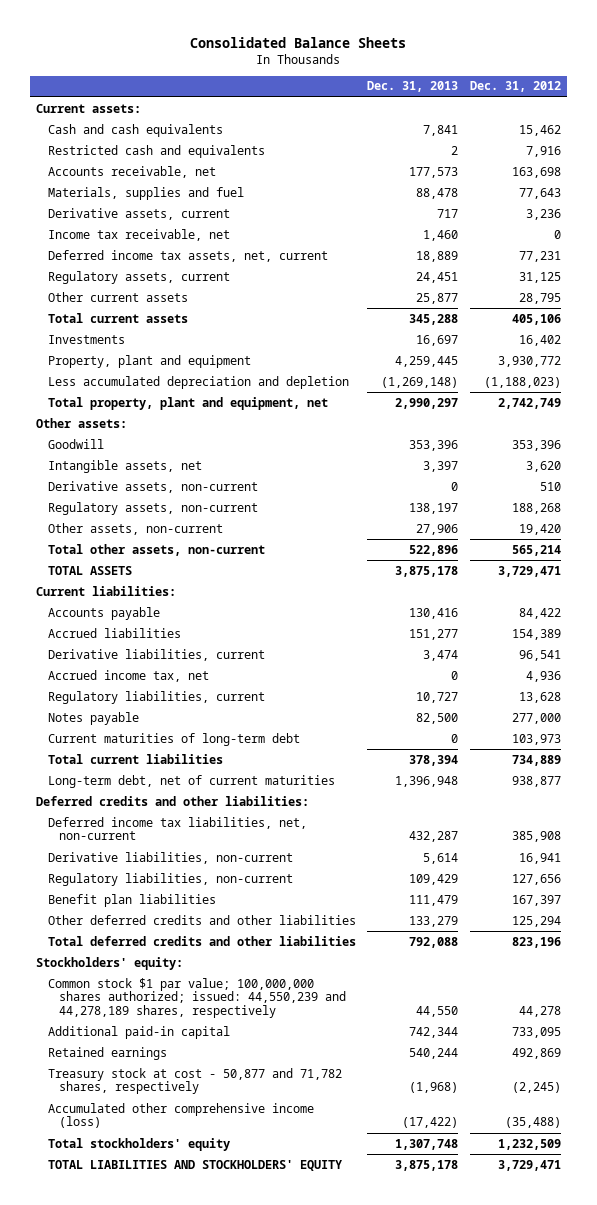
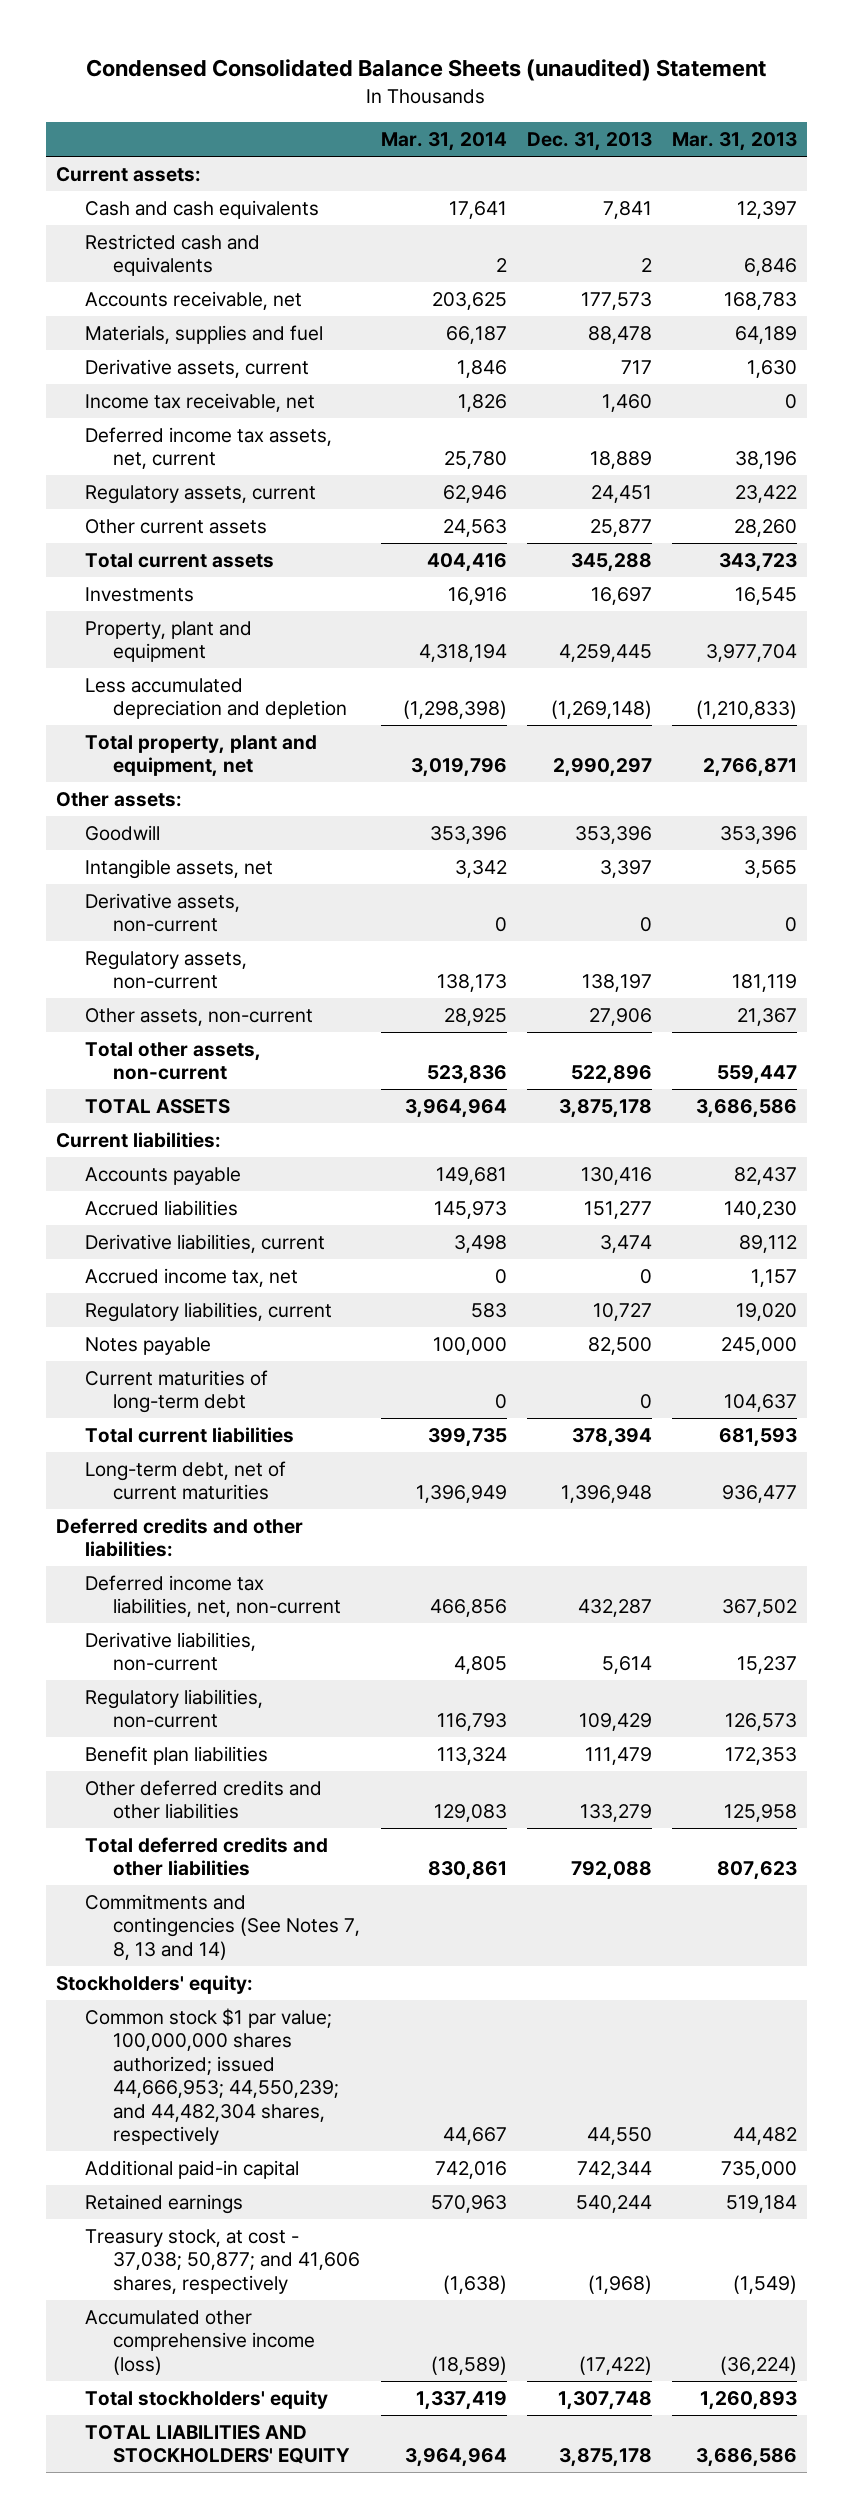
[190,36,407,48] Consolidated Balance Sheets -> [86,59,767,82] Condensed Consolidated Balance Sheets (unaudited) Statement
[470,81,562,93] Dec. 31, 2012 -> none
none -> [380,132,507,152] Mar. 31, 2014
none -> [671,132,797,152] Mar. 31, 2013
none -> [84,1893,361,1960] Commitments and contingencies (See Notes 7, 8, 13 and 14)
[47,977,347,1019] Common stock $1 par value; 100,000,000 shares authorized; issued: 44,550,239 and 44,278,189 shares, respectively -> [84,2007,340,2146] Common stock $1 par value; 100,000,000 shares authorized; issued 44,666,953; 44,550,239; and 44,482,304 shares, respectively
[47,1067,342,1095] Treasury stock at cost - 50,877 and 71,782 shares, respectively -> [84,2228,361,2294] Treasury stock, at cost - 37,038; 50,877; and 41,606 shares, respectively

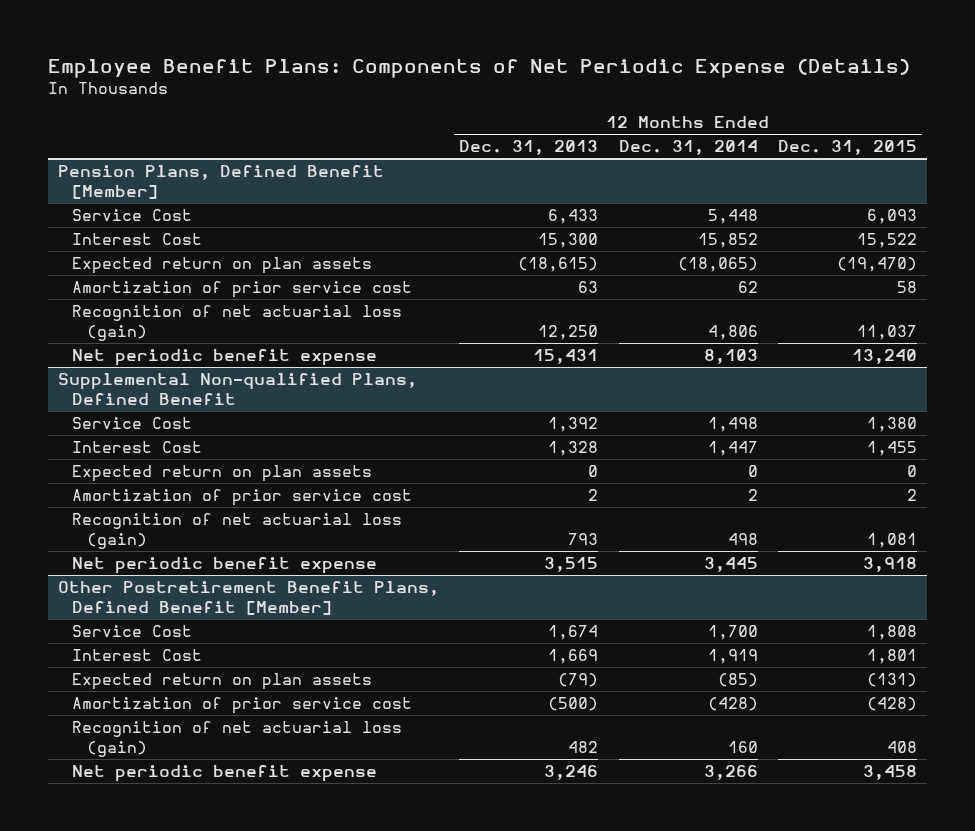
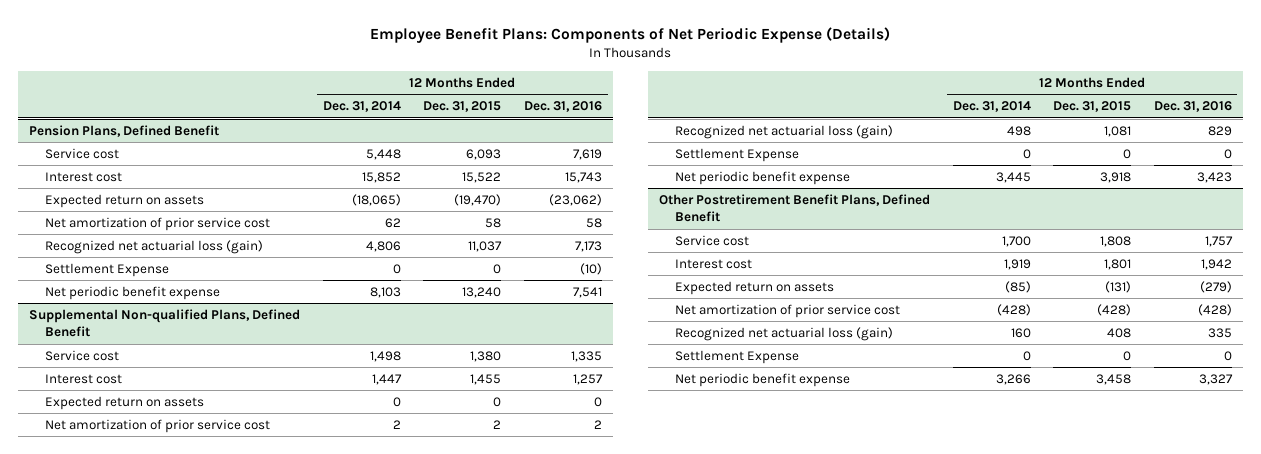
[459,140,599,156] Dec. 31, 2013 -> none
none -> [524,101,603,113] Dec. 31, 2016
[57,165,384,199] Pension Plans, Defined Benefit [Member] -> [29,124,220,137] Pension Plans, Defined Benefit
[72,209,193,222] Service Cost -> [45,147,120,159] Service cost
[72,233,203,246] Interest Cost -> [45,171,123,182] Interest cost
[72,257,373,275] Expected return on plan assets -> [45,193,205,208] Expected return on assets
[72,281,413,299] Amortization of prior service cost -> [45,216,271,231] Net amortization of prior service cost
[72,305,403,341] Recognition of net actuarial loss (gain) -> [45,239,264,254] Recognized net actuarial loss (gain)
none -> [45,262,170,277] Settlement Expense
[72,417,193,430] Service Cost -> [45,349,120,361] Service cost
[72,441,203,454] Interest Cost -> [45,373,123,384] Interest cost
[72,465,373,483] Expected return on plan assets -> [45,395,205,410] Expected return on assets
[72,489,413,507] Amortization of prior service cost -> [45,418,271,433] Net amortization of prior service cost
[72,513,403,549] Recognition of net actuarial loss (gain) -> [674,124,893,139] Recognized net actuarial loss (gain)
none -> [674,147,799,162] Settlement Expense
[57,581,439,615] Other Postretirement Benefit Plans, Defined Benefit [Member] -> [658,193,930,223] Other Postretirement Benefit Plans, Defined Benefit
[72,625,193,638] Service Cost -> [674,234,749,246] Service cost
[72,649,203,662] Interest Cost -> [674,258,752,269] Interest cost
[72,673,373,691] Expected return on plan assets -> [674,280,834,295] Expected return on assets
[72,697,413,715] Amortization of prior service cost -> [674,303,900,318] Net amortization of prior service cost
[72,721,403,757] Recognition of net actuarial loss (gain) -> [674,326,893,341] Recognized net actuarial loss (gain)
none -> [674,349,799,364] Settlement Expense

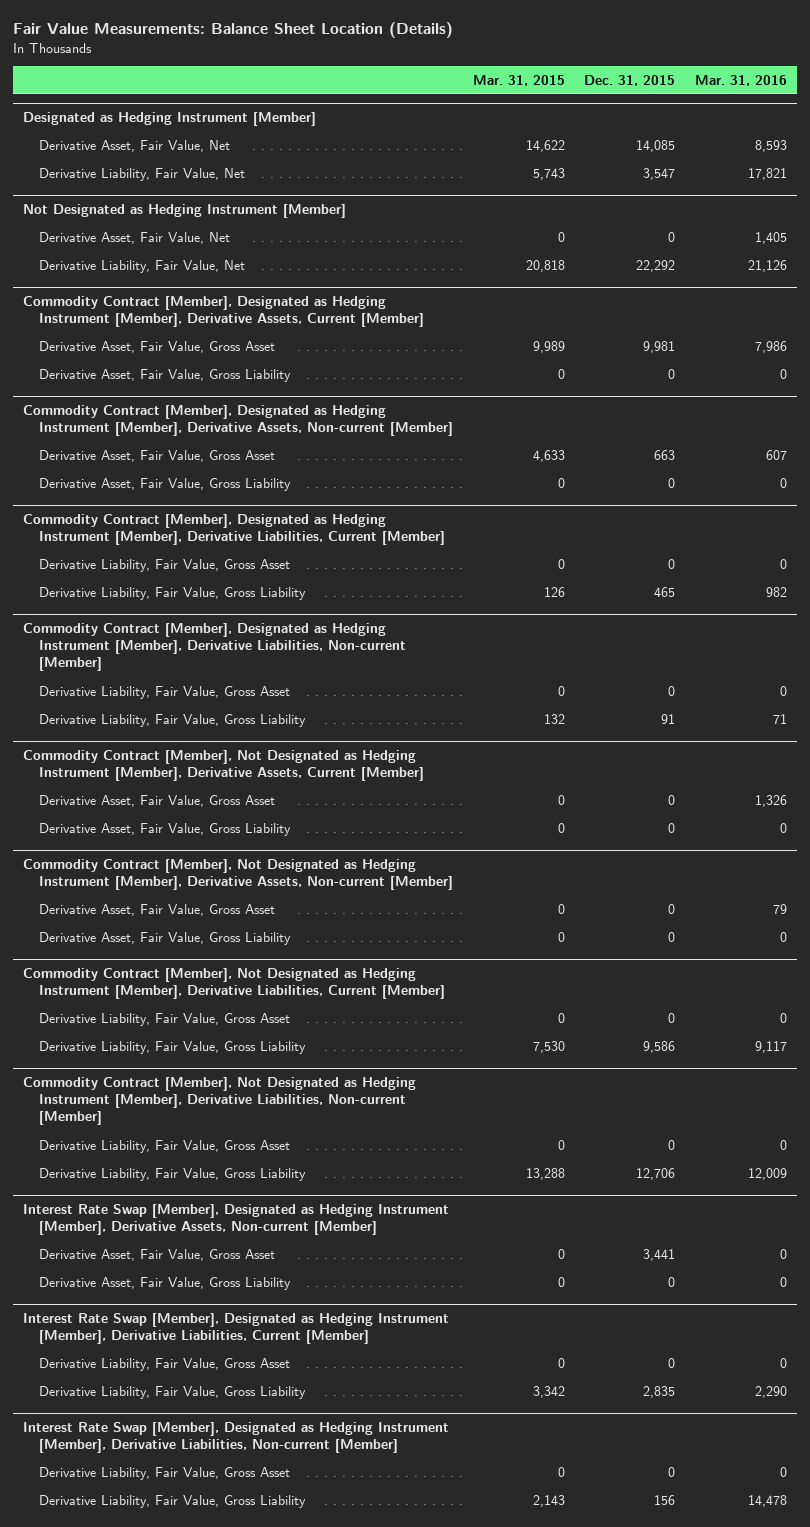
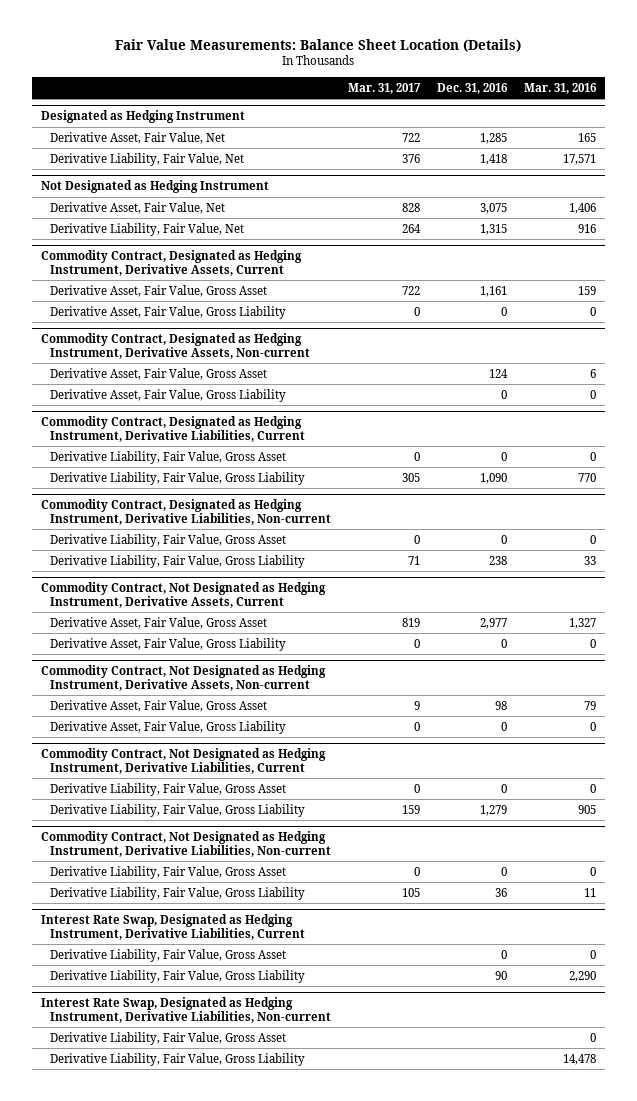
[472,74,565,86] Mar. 31, 2015 -> none
[584,74,676,86] Dec. 31, 2015 -> none
none -> [347,82,421,94] Mar. 31, 2017
none -> [437,82,509,94] Dec. 31, 2016
[22,112,316,127] Designated as Hedging Instrument [Member] -> [40,110,245,124] Designated as Hedging Instrument
[754,139,787,152] 8,593 -> [578,132,597,142] 165
[747,167,787,180] 17,821 -> [563,153,597,165] 17,571
[22,204,346,219] Not Designated as Hedging Instrument [Member] -> [40,180,269,194] Not Designated as Hedging Instrument
[754,231,787,244] 1,405 -> [569,202,597,214] 1,406
[747,259,787,272] 21,126 -> [578,223,597,233] 916
[22,296,424,328] Commodity Contract [Member], Designated as Hedging Instrument [Member], Derivative Assets, Current [Member] -> [40,250,302,276] Commodity Contract, Designated as Hedging Instrument, Derivative Assets, Current
[754,340,787,353] 7,986 -> [578,285,597,295] 159
[22,405,453,437] Commodity Contract [Member], Designated as Hedging Instrument [Member], Derivative Assets, Non-current [Member] -> [40,333,310,359] Commodity Contract, Designated as Hedging Instrument, Derivative Assets, Non-current
[765,449,787,460] 607 -> [590,368,597,378] 6
[22,514,445,546] Commodity Contract [Member], Designated as Hedging Instrument [Member], Derivative Liabilities, Current [Member] -> [40,416,305,442] Commodity Contract, Designated as Hedging Instrument, Derivative Liabilities, Current
[765,586,787,597] 982 -> [578,472,597,482] 770
[22,623,406,672] Commodity Contract [Member], Designated as Hedging Instrument [Member], Derivative Liabilities, Non-current [Member] -> [40,499,331,525] Commodity Contract, Designated as Hedging Instrument, Derivative Liabilities, Non-current
[772,713,787,724] 71 -> [584,555,597,565] 33
[22,750,424,782] Commodity Contract [Member], Not Designated as Hedging Instrument [Member], Derivative Assets, Current [Member] -> [40,582,326,608] Commodity Contract, Not Designated as Hedging Instrument, Derivative Assets, Current
[754,794,787,807] 1,326 -> [569,617,597,629] 1,327
[22,859,453,891] Commodity Contract [Member], Not Designated as Hedging Instrument [Member], Derivative Assets, Non-current [Member] -> [40,665,326,691] Commodity Contract, Not Designated as Hedging Instrument, Derivative Assets, Non-current
[22,968,445,1000] Commodity Contract [Member], Not Designated as Hedging Instrument [Member], Derivative Liabilities, Current [Member] -> [40,748,326,774] Commodity Contract, Not Designated as Hedging Instrument, Derivative Liabilities, Current
[754,1040,787,1053] 9,117 -> [578,804,597,814] 905
[22,1077,416,1126] Commodity Contract [Member], Not Designated as Hedging Instrument [Member], Derivative Liabilities, Non-current [Member] -> [40,831,331,857] Commodity Contract, Not Designated as Hedging Instrument, Derivative Liabilities, Non-current
[22,1204,449,1236] Interest Rate Swap [Member], Designated as Hedging Instrument [Member], Derivative Assets, Non-current [Member] -> none
[38,1248,275,1261] Derivative Asset, Fair Value, Gross Asset -> none
[38,1276,291,1290] Derivative Asset, Fair Value, Gross Liability -> none
[747,1167,787,1180] 12,009 -> [584,887,597,897] 11
[22,1313,449,1345] Interest Rate Swap [Member], Designated as Hedging Instrument [Member], Derivative Liabilities, Current [Member] -> [40,914,305,940] Interest Rate Swap, Designated as Hedging Instrument, Derivative Liabilities, Current
[22,1422,449,1454] Interest Rate Swap [Member], Designated as Hedging Instrument [Member], Derivative Liabilities, Non-current [Member] -> [40,997,331,1023] Interest Rate Swap, Designated as Hedging Instrument, Derivative Liabilities, Non-current

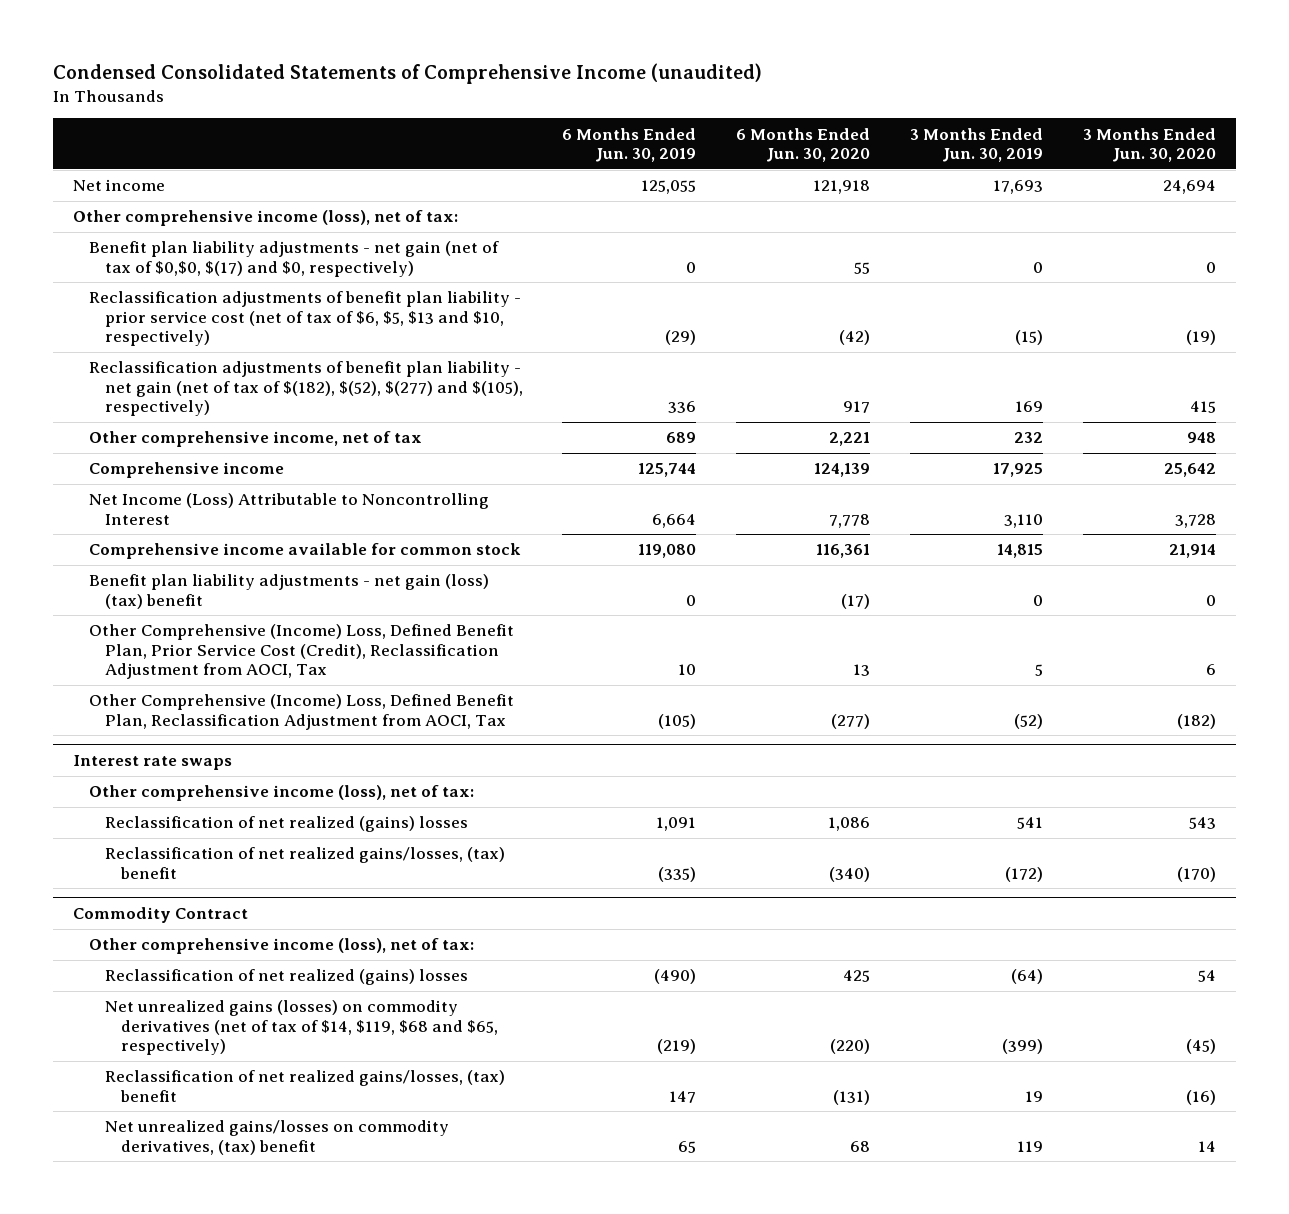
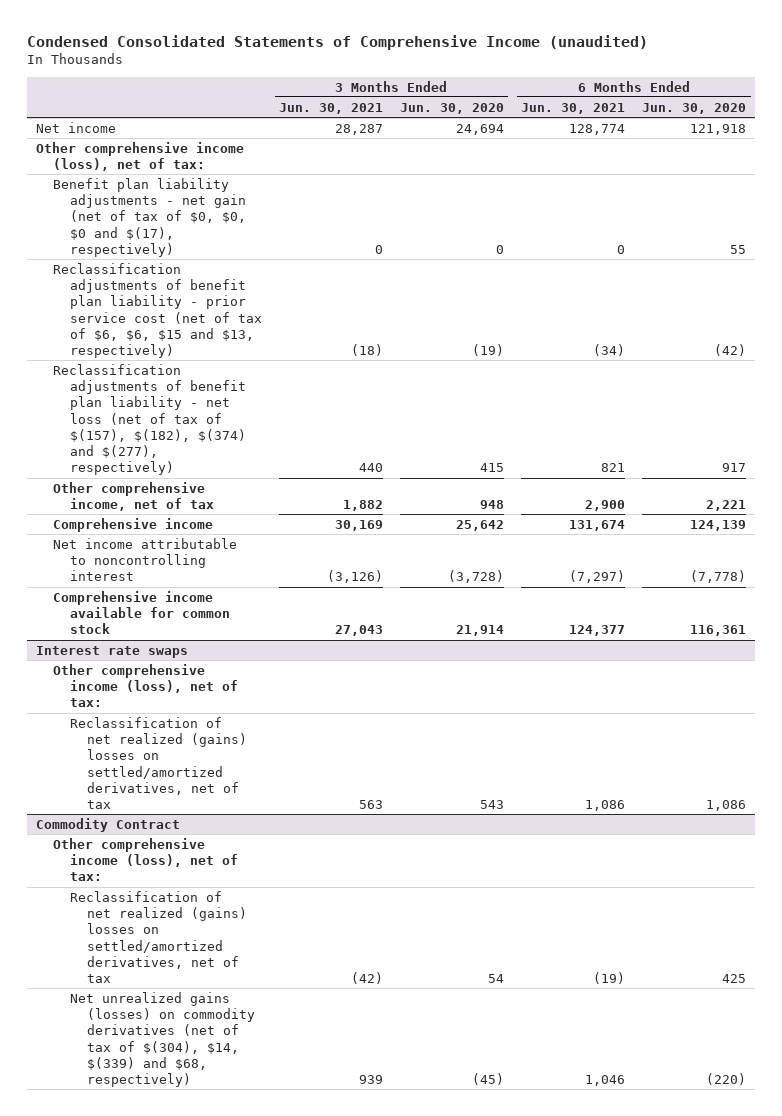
[562,127,697,163] 6 Months Ended Jun. 30, 2019 -> none
[910,127,1044,163] 3 Months Ended Jun. 30, 2019 -> none
none -> [278,102,383,114] Jun. 30, 2021
none -> [521,102,626,114] Jun. 30, 2021
[88,241,499,277] Benefit plan liability adjustments - net gain (net of tax of $0,$0, $(17) and $0, respectively) -> [52,177,246,257] Benefit plan liability adjustments - net gain (net of tax of $0, $0, $0 and $(17), respectively)
[88,291,521,347] Reclassification adjustments of benefit plan liability - prior service cost (net of tax of $6, $5, $13 and $10, respectively) -> [52,262,262,359] Reclassification adjustments of benefit plan liability - prior service cost (net of tax of $6, $6, $15 and $13, respectively)
[88,361,523,417] Reclassification adjustments of benefit plan liability - net gain (net of tax of $(182), $(52), $(277) and $(105), respectively) -> [52,363,246,476] Reclassification adjustments of benefit plan liability - net loss (net of tax of $(157), $(182), $(374) and $(277), respectively)
[88,493,489,525] Net Income (Loss) Attributable to Noncontrolling Interest -> [52,537,237,582] Net income attributable to noncontrolling interest
[829,513,871,528] 7,778 -> [690,570,747,584] (7,778)
[1175,513,1217,528] 3,728 -> [448,570,505,584] (3,728)
[88,574,489,609] Benefit plan liability adjustments - net gain (loss) (tax) benefit -> none
[88,624,514,680] Other Comprehensive (Income) Loss, Defined Benefit Plan, Prior Service Cost (Credit), Reclassification Adjustment from AOCI, Tax -> none
[88,694,514,730] Other Comprehensive (Income) Loss, Defined Benefit Plan, Reclassification Adjustment from AOCI, Tax -> none
[104,847,505,879] Reclassification of net realized gains/losses, (tax) benefit -> none
[104,816,468,833] Reclassification of net realized (gains) losses -> [69,716,247,810] Reclassification of net realized (gains) losses on settled/amortized derivatives, net of tax
[104,1070,505,1102] Reclassification of net realized gains/losses, (tax) benefit -> none
[104,1120,449,1155] Net unrealized gains/losses on commodity derivatives, (tax) benefit -> none
[104,969,468,986] Reclassification of net realized (gains) losses -> [69,890,247,984] Reclassification of net realized (gains) losses on settled/amortized derivatives, net of tax
[104,1000,498,1056] Net unrealized gains (losses) on commodity derivatives (net of tax of $14, $119, $68 and $65, respectively) -> [69,991,255,1088] Net unrealized gains (losses) on commodity derivatives (net of tax of $(304), $14, $(339) and $68, respectively)

